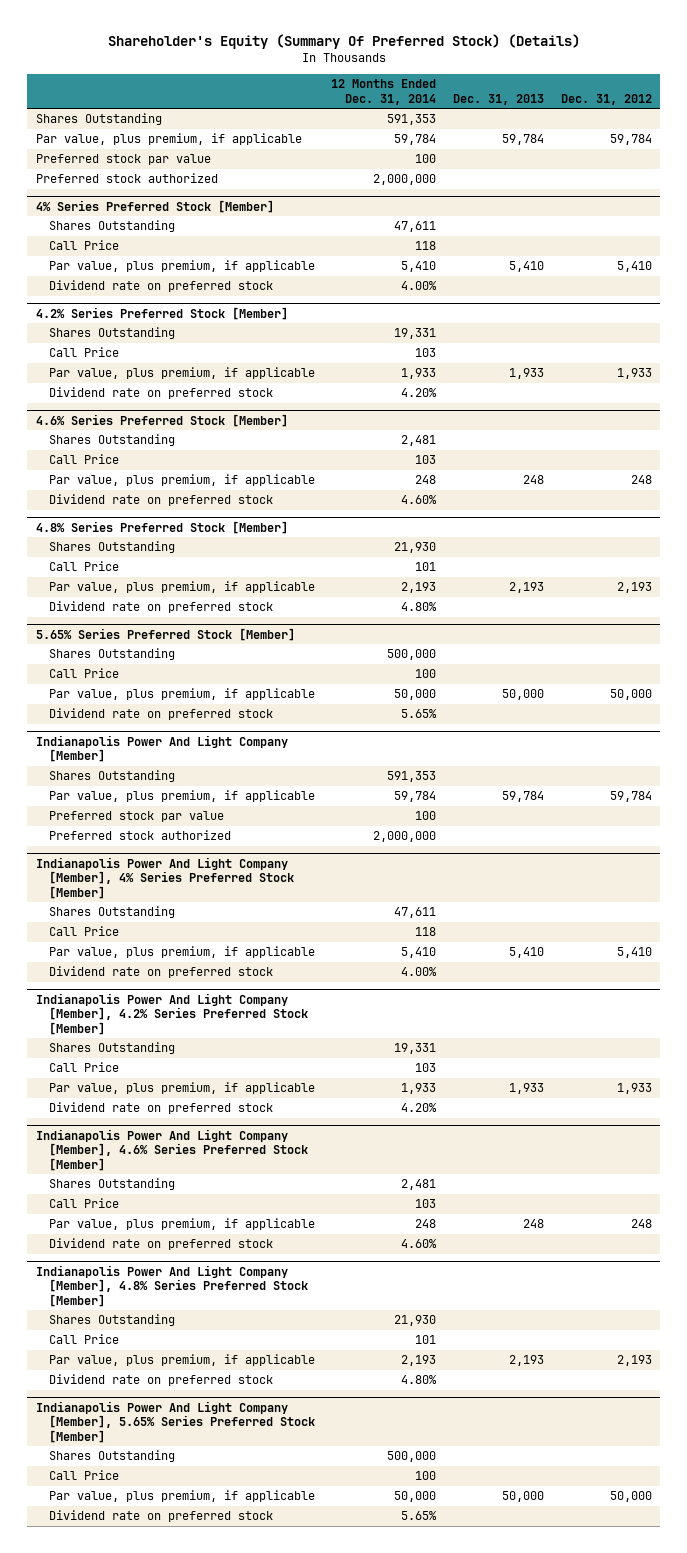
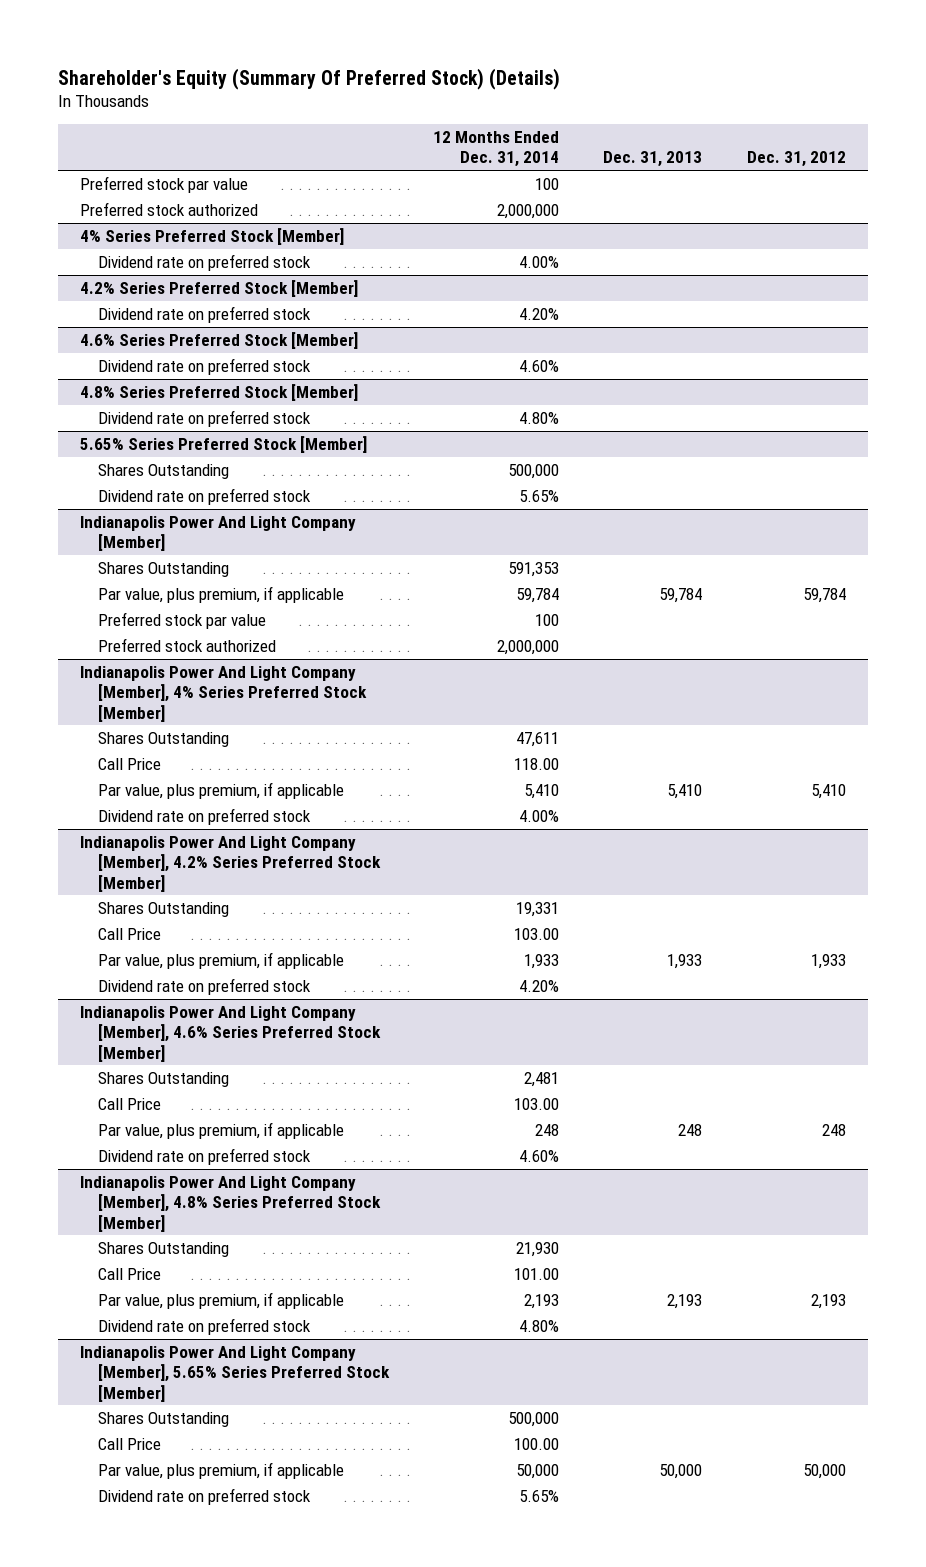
[35,113,162,126] Shares Outstanding -> none
[35,133,302,146] Par value, plus premium, if applicable -> none
[48,220,175,233] Shares Outstanding -> none
[48,240,119,251] Call Price -> none
[48,260,315,273] Par value, plus premium, if applicable -> none
[48,327,175,340] Shares Outstanding -> none
[48,347,119,358] Call Price -> none
[48,367,315,380] Par value, plus premium, if applicable -> none
[48,434,175,447] Shares Outstanding -> none
[48,454,119,465] Call Price -> none
[48,474,315,487] Par value, plus premium, if applicable -> none
[48,541,175,554] Shares Outstanding -> none
[48,561,119,572] Call Price -> none
[48,581,315,594] Par value, plus premium, if applicable -> none
[48,668,119,679] Call Price -> none
[48,688,315,701] Par value, plus premium, if applicable -> none
[415,927,437,937] 118 -> [514,757,560,770] 118.00
[415,1063,437,1073] 103 -> [514,927,560,940] 103.00
[415,1199,437,1209] 103 -> [514,1097,560,1110] 103.00
[415,1335,437,1345] 101 -> [514,1267,560,1280] 101.00
[415,1471,437,1481] 100 -> [514,1437,560,1450] 100.00

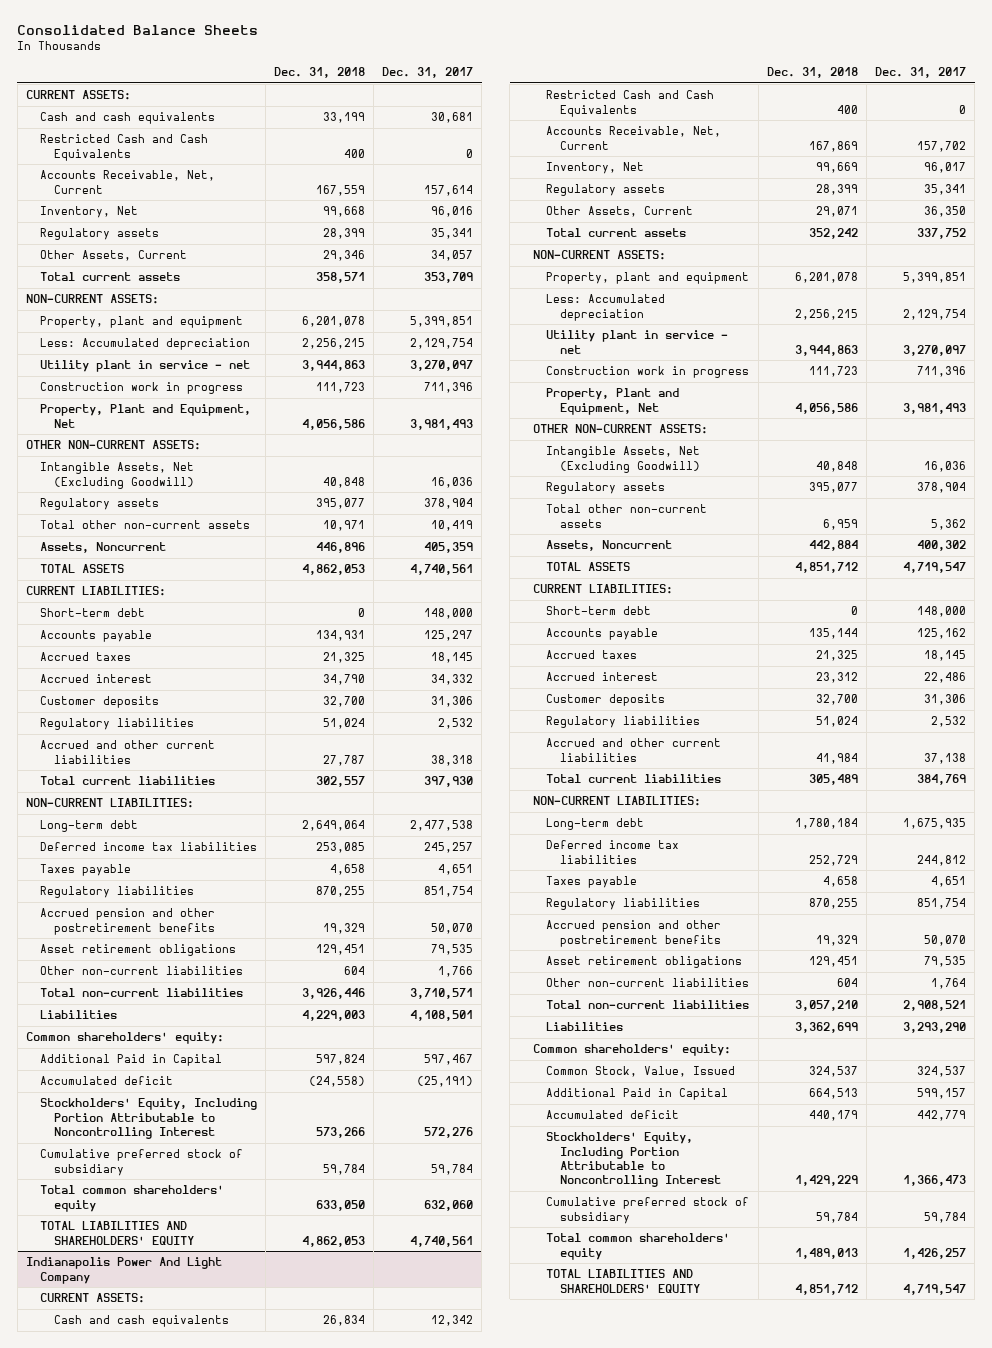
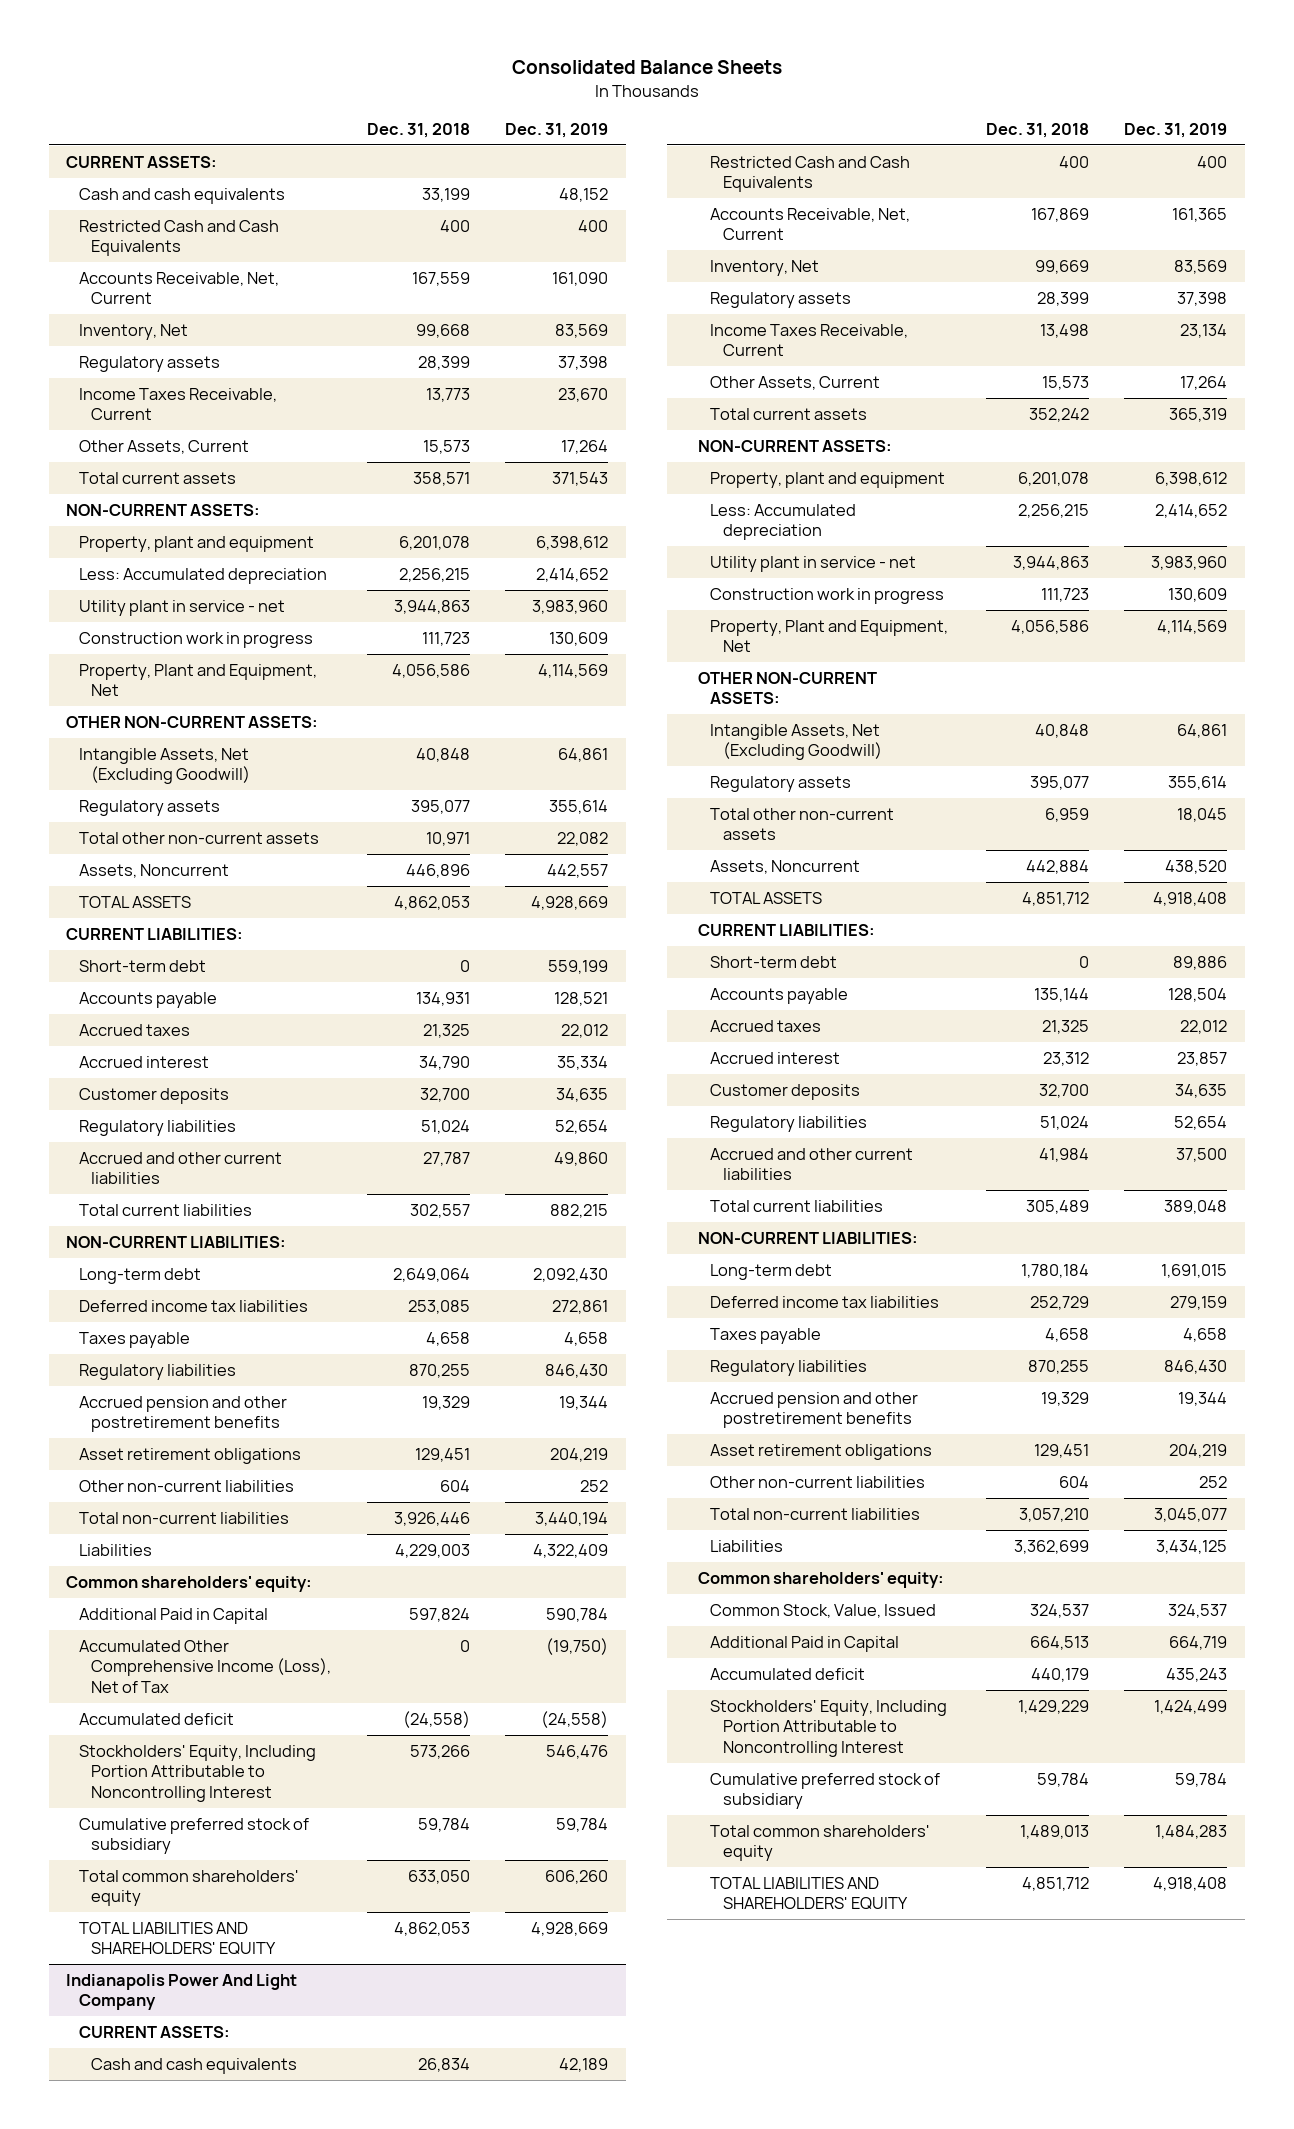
[382,67,474,79] Dec. 31, 2017 -> none
none -> [505,122,609,138] Dec. 31, 2019
none -> [78,387,277,421] Income Taxes Receivable, Current
[322,250,365,262] 29,346 -> [422,439,470,454] 15,573
none -> [78,1639,332,1693] Accumulated Other Comprehensive Income (Loss), Net of Tax
none -> [710,323,909,357] Income Taxes Receivable, Current
[815,206,858,218] 29,071 -> [1041,375,1089,390] 15,573

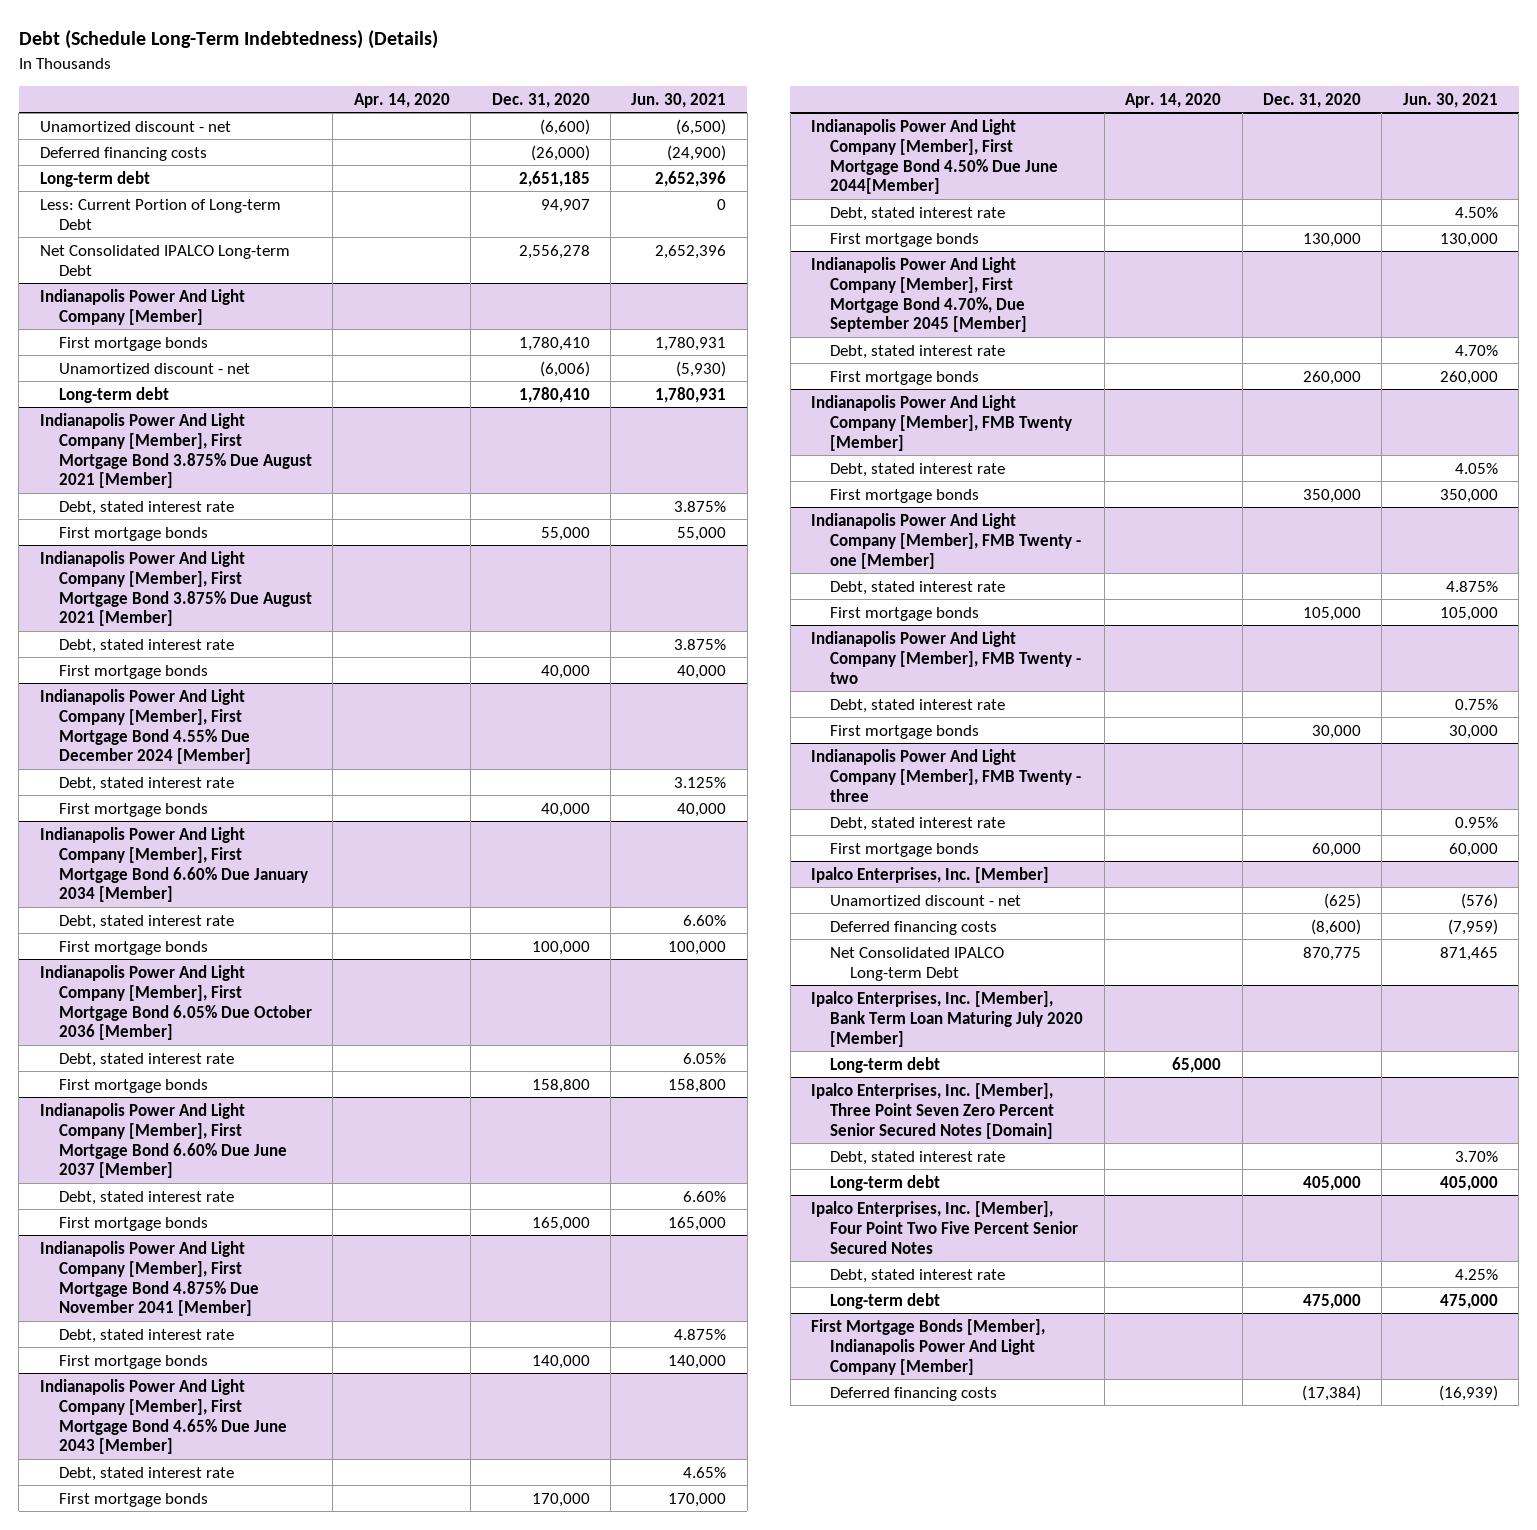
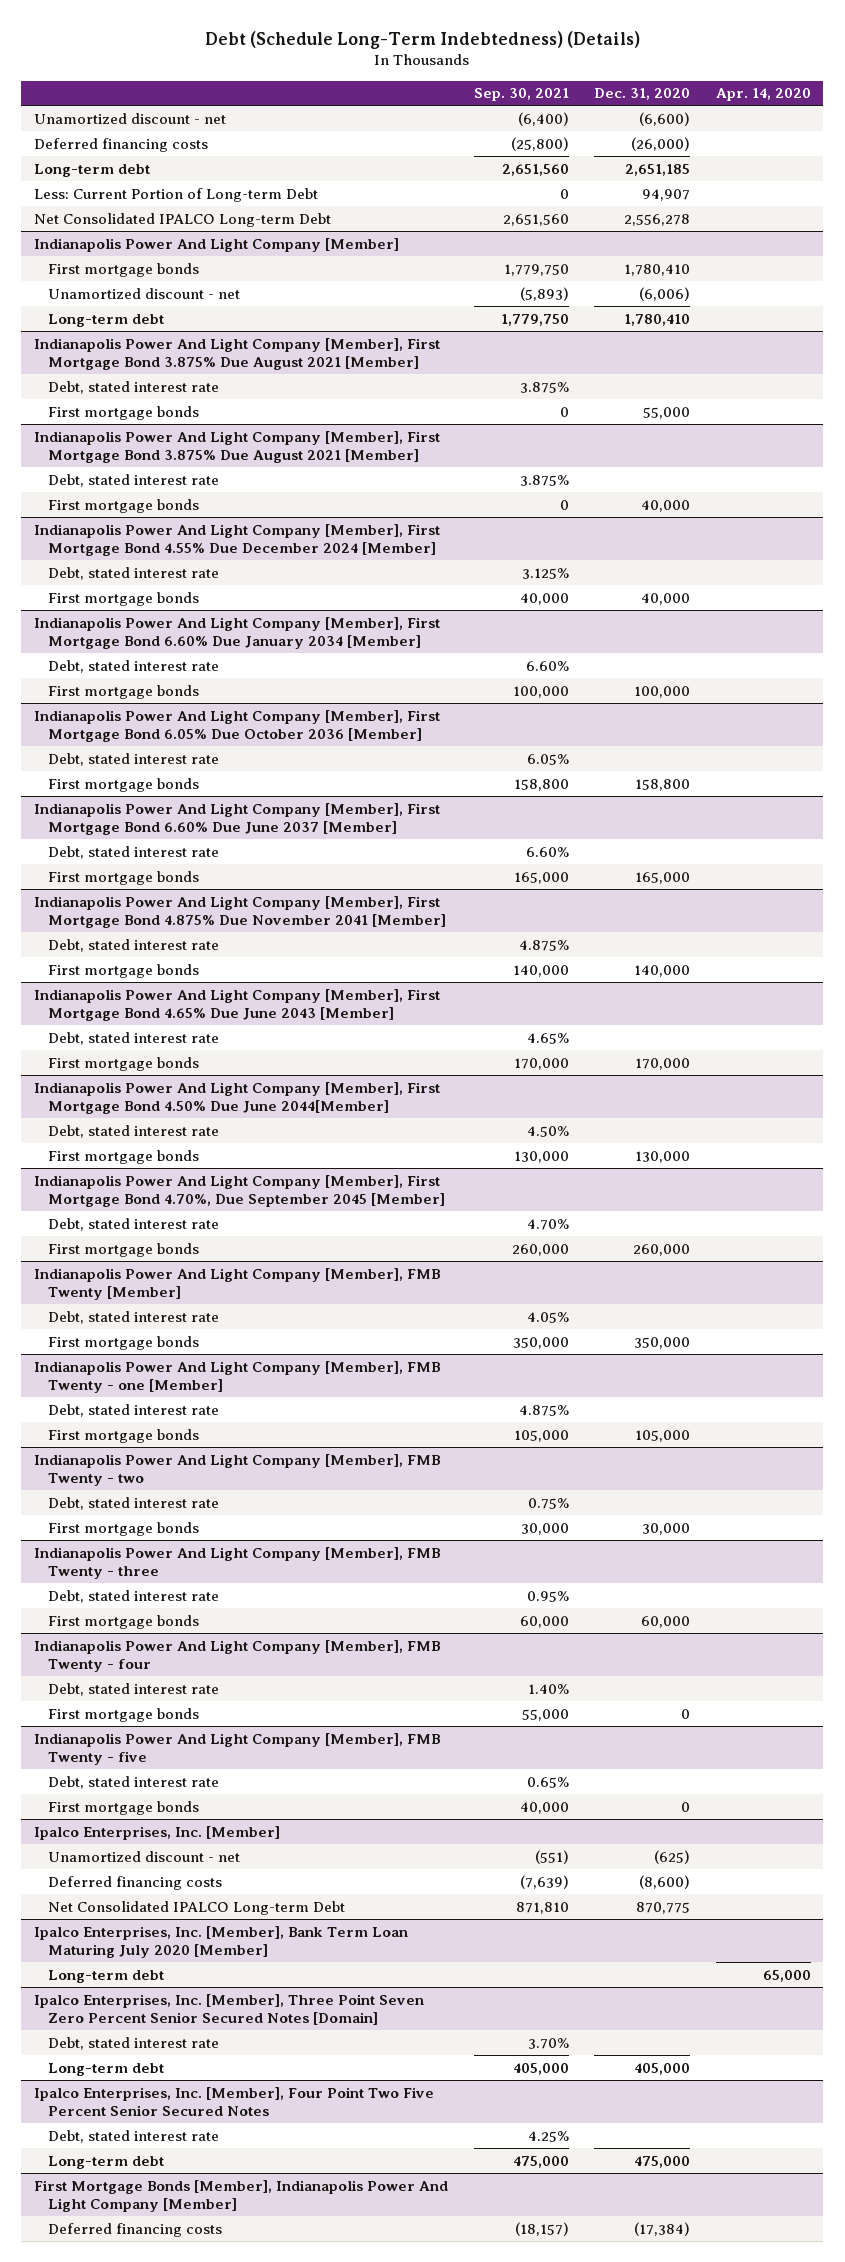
[631,92,727,108] Jun. 30, 2021 -> none
none -> [473,88,569,102] Sep. 30, 2021
none -> [34,1639,441,1672] Indianapolis Power And Light Company [Member], FMB Twenty - four
none -> [47,1682,219,1696] Debt, stated interest rate
none -> [47,1707,199,1722] First mortgage bonds
none -> [34,1732,441,1765] Indianapolis Power And Light Company [Member], FMB Twenty - five
none -> [47,1775,219,1789] Debt, stated interest rate
none -> [47,1800,199,1815] First mortgage bonds

